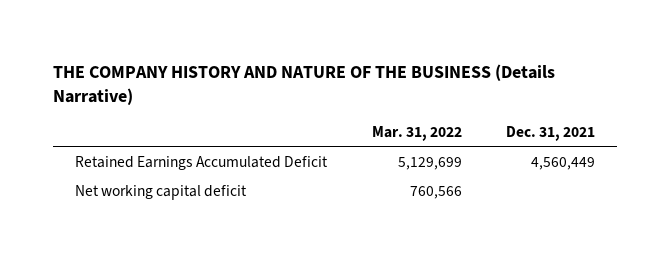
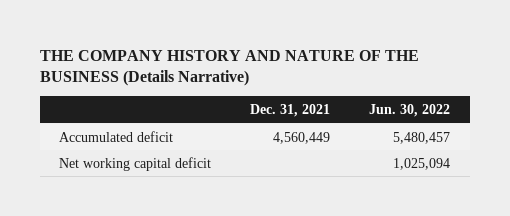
[371,125,462,141] Mar. 31, 2022 -> none
none -> [369,103,451,117] Jun. 30, 2022
[75,155,329,170] Retained Earnings Accumulated Deficit -> [59,130,174,142] Accumulated deficit

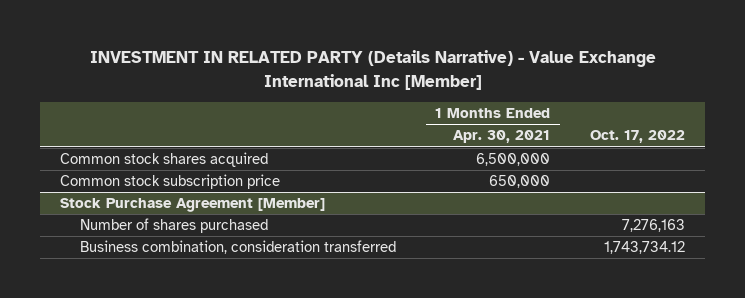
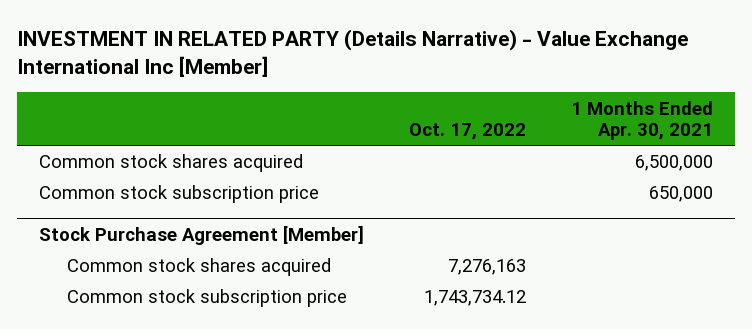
[79,218,268,234] Number of shares purchased -> [66,258,331,277] Common stock shares acquired
[79,240,396,255] Business combination, consideration transferred -> [66,289,347,308] Common stock subscription price

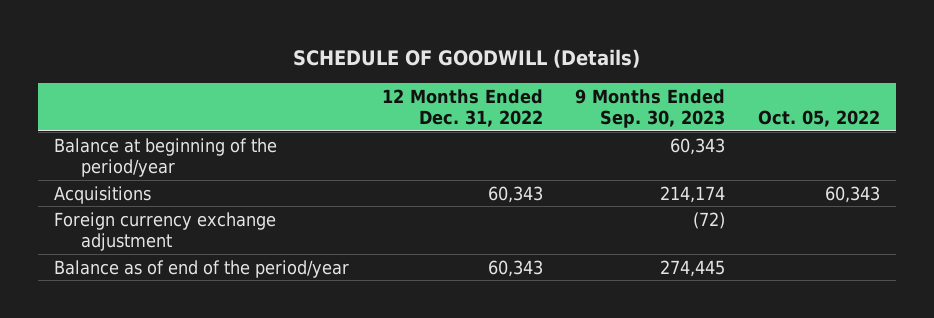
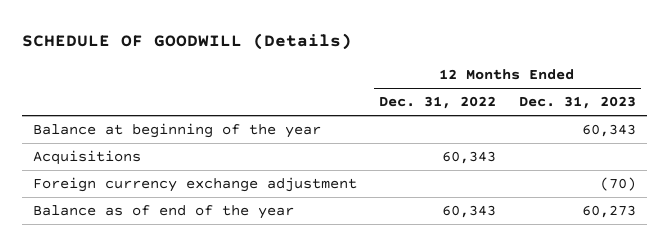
[575,88,726,128] 9 Months Ended Sep. 30, 2023 -> none
[758,109,881,127] Oct. 05, 2022 -> none
none -> [518,96,636,110] Dec. 31, 2023
[54,137,278,178] Balance at beginning of the period/year -> [33,122,322,138] Balance at beginning of the year
[54,259,350,278] Balance as of end of the period/year -> [33,204,295,219] Balance as of end of the year

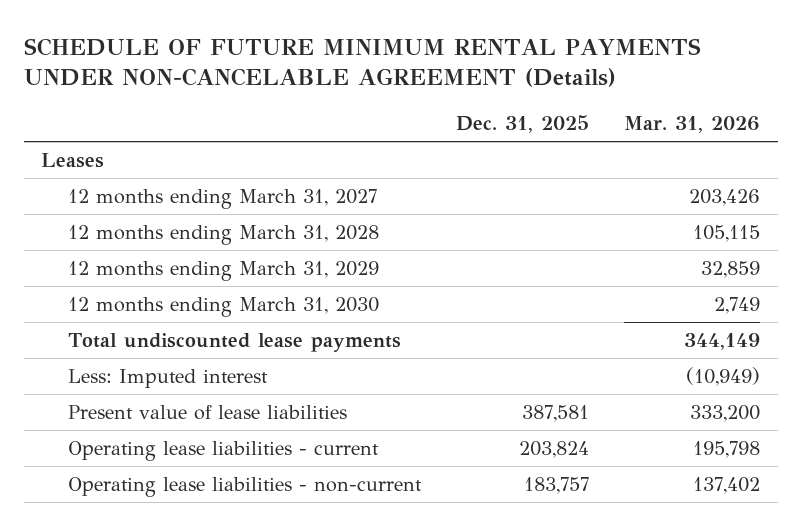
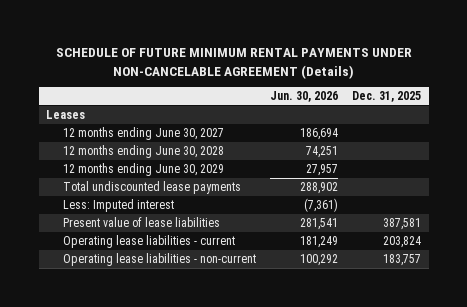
[624,116,761,134] Mar. 31, 2026 -> none
none -> [269,91,338,103] Jun. 30, 2026
[68,296,380,317] 12 months ending March 31, 2030 -> none
[68,188,378,209] 12 months ending March 31, 2027 -> [62,126,224,140] 12 months ending June 30, 2027
[68,224,380,245] 12 months ending March 31, 2028 -> [62,144,224,158] 12 months ending June 30, 2028
[68,260,380,281] 12 months ending March 31, 2029 -> [62,162,224,176] 12 months ending June 30, 2029

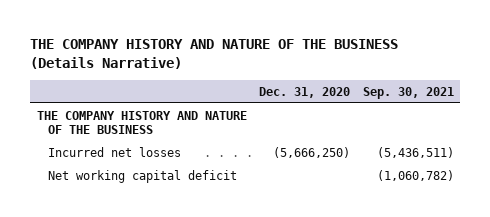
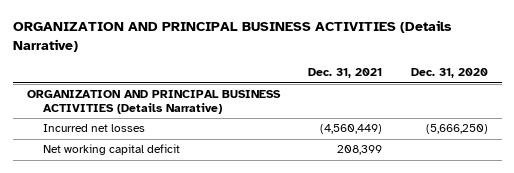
[30,39,399,70] THE COMPANY HISTORY AND NATURE OF THE BUSINESS (Details Narrative) -> [12,20,452,53] ORGANIZATION AND PRINCIPAL BUSINESS ACTIVITIES (Details Narrative)
[362,87,454,100] Sep. 30, 2021 -> none
none -> [308,68,383,79] Dec. 31, 2021
[36,110,247,134] THE COMPANY HISTORY AND NATURE OF THE BUSINESS -> [26,90,281,115] ORGANIZATION AND PRINCIPAL BUSINESS ACTIVITIES (Details Narrative)

